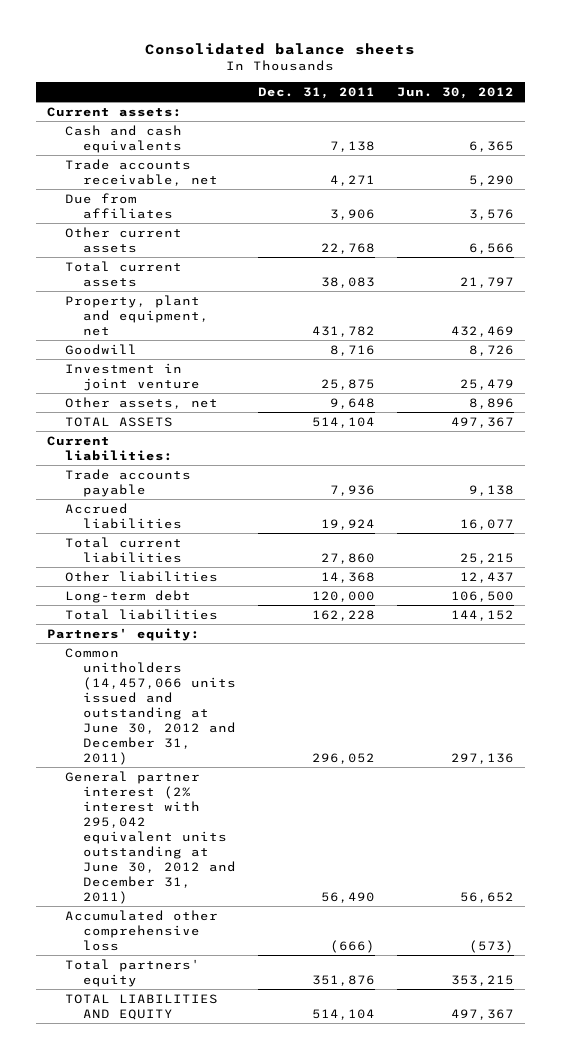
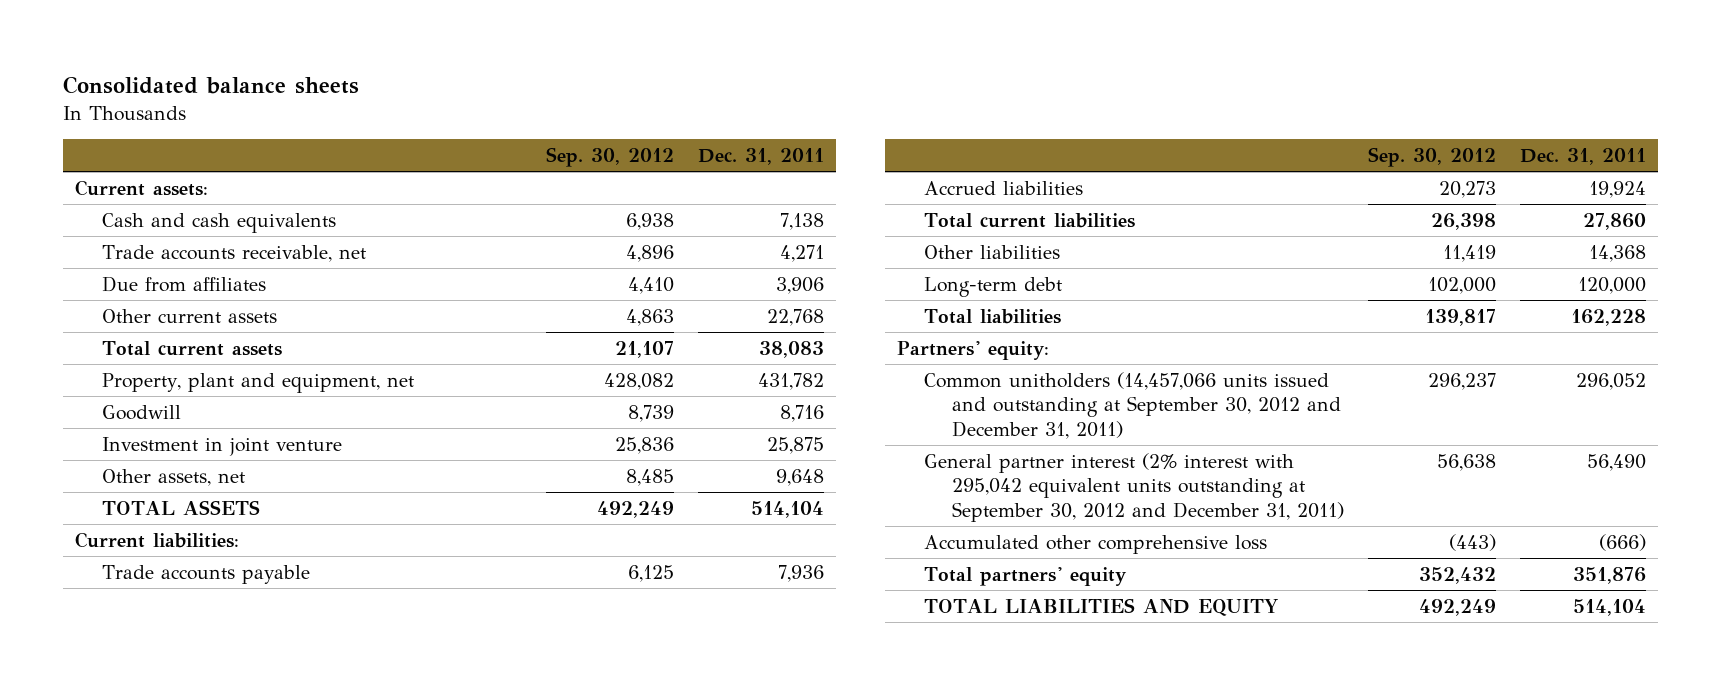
[396,86,514,99] Jun. 30, 2012 -> none
none -> [546,146,675,167] Sep. 30, 2012
[64,647,236,765] Common unitholders (14,457,066 units issued and outstanding at June 30, 2012 and December 31, 2011) -> [924,371,1342,439] Common unitholders (14,457,066 units issued and outstanding at September 30, 2012 and December 31, 2011)
[64,770,236,904] General partner interest (2% interest with 295,042 equivalent units outstanding at June 30, 2012 and December 31, 2011) -> [924,452,1345,522] General partner interest (2% interest with 295,042 equivalent units outstanding at September 30, 2012 and December 31, 2011)

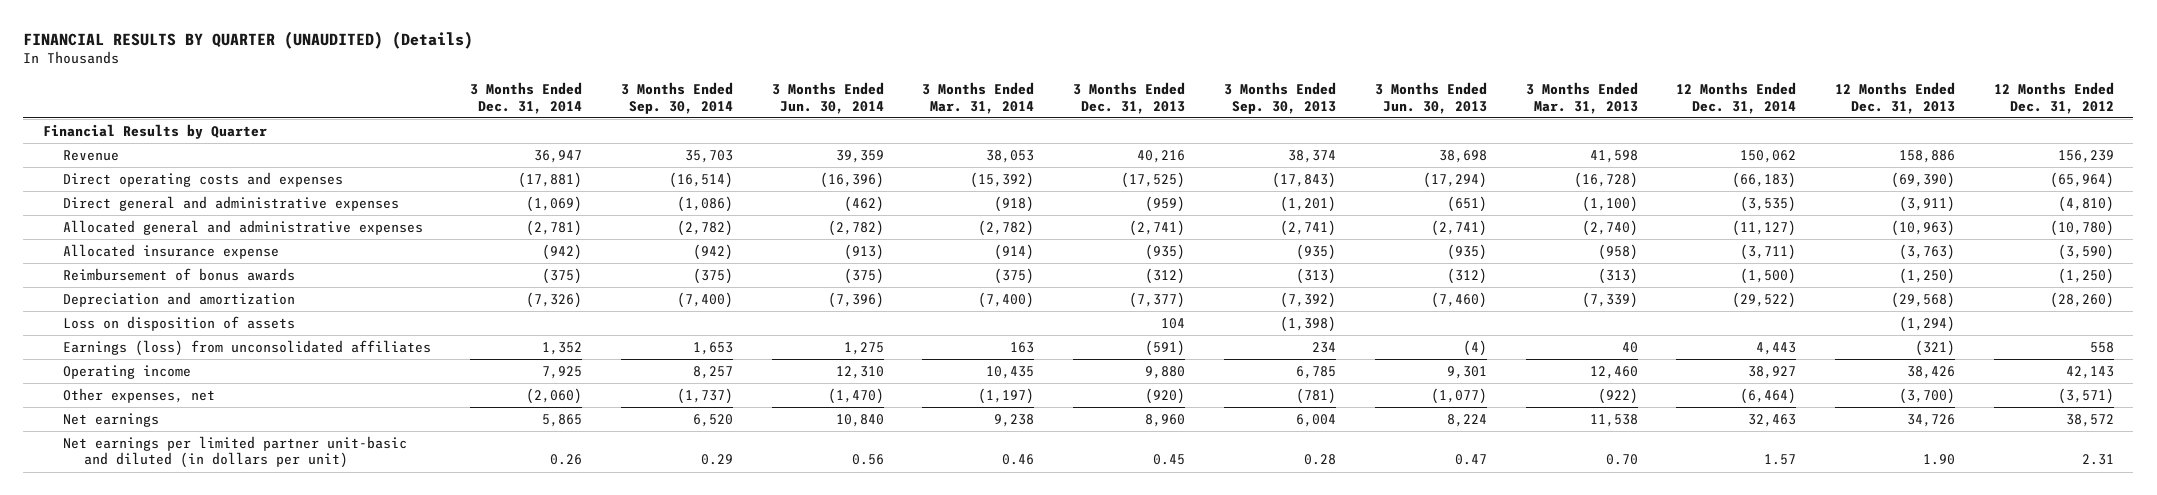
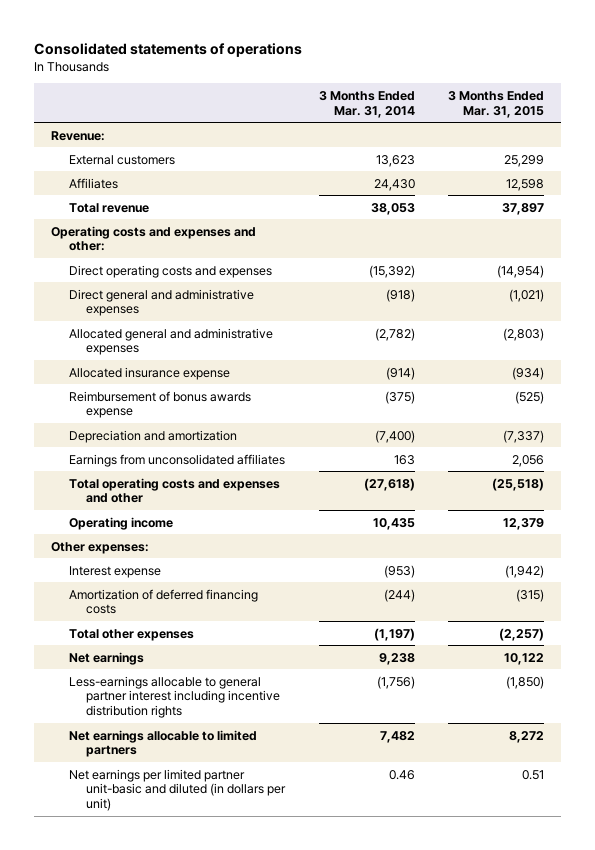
[23,30,474,49] FINANCIAL RESULTS BY QUARTER (UNAUDITED) (Details) -> [33,42,302,57] Consolidated statements of operations
[469,82,582,114] 3 Months Ended Dec. 31, 2014 -> none
[620,82,733,114] 3 Months Ended Sep. 30, 2014 -> none
[771,82,884,114] 3 Months Ended Jun. 30, 2014 -> none
[1073,82,1186,114] 3 Months Ended Dec. 31, 2013 -> none
[1223,82,1336,114] 3 Months Ended Sep. 30, 2013 -> none
[1374,82,1487,114] 3 Months Ended Jun. 30, 2013 -> none
[1525,82,1638,114] 3 Months Ended Mar. 31, 2013 -> none
[1676,82,1797,114] 12 Months Ended Dec. 31, 2014 -> none
[1835,82,1956,114] 12 Months Ended Dec. 31, 2013 -> none
[1993,82,2114,114] 12 Months Ended Dec. 31, 2012 -> none
none -> [448,91,545,118] 3 Months Ended Mar. 31, 2015
[42,124,267,140] Financial Results by Quarter -> none
none -> [50,130,105,141] Revenue:
none -> [68,154,175,165] External customers
none -> [68,177,118,189] Affiliates
[63,150,120,162] Revenue -> [68,202,149,213] Total revenue
none -> [50,225,256,252] Operating costs and expenses and other:
[63,268,296,282] Reimbursement of bonus awards -> [68,390,251,419] Reimbursement of bonus awards expense
[63,316,296,332] Loss on disposition of assets -> none
[63,340,432,357] Earnings (loss) from unconsolidated affiliates -> [68,453,285,467] Earnings from unconsolidated affiliates
none -> [68,477,280,504] Total operating costs and expenses and other
none -> [50,541,149,554] Other expenses:
none -> [68,565,161,578] Interest expense
none -> [68,588,258,615] Amortization of deferred financing costs
[63,388,216,404] Other expenses, net -> [68,628,194,641] Total other expenses
none -> [68,675,281,719] Less-earnings allocable to general partner interest including incentive distribution rights
none -> [68,729,257,758] Net earnings allocable to limited partners

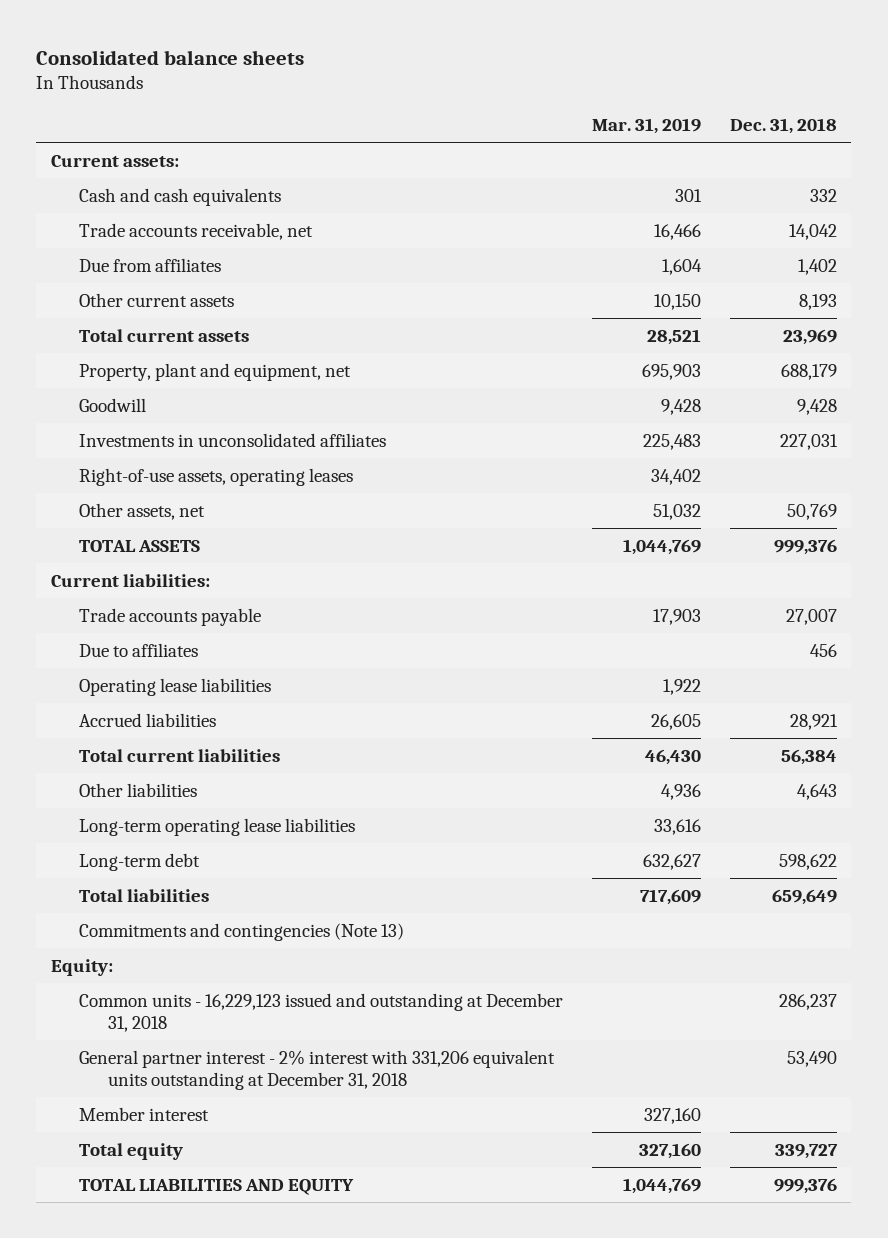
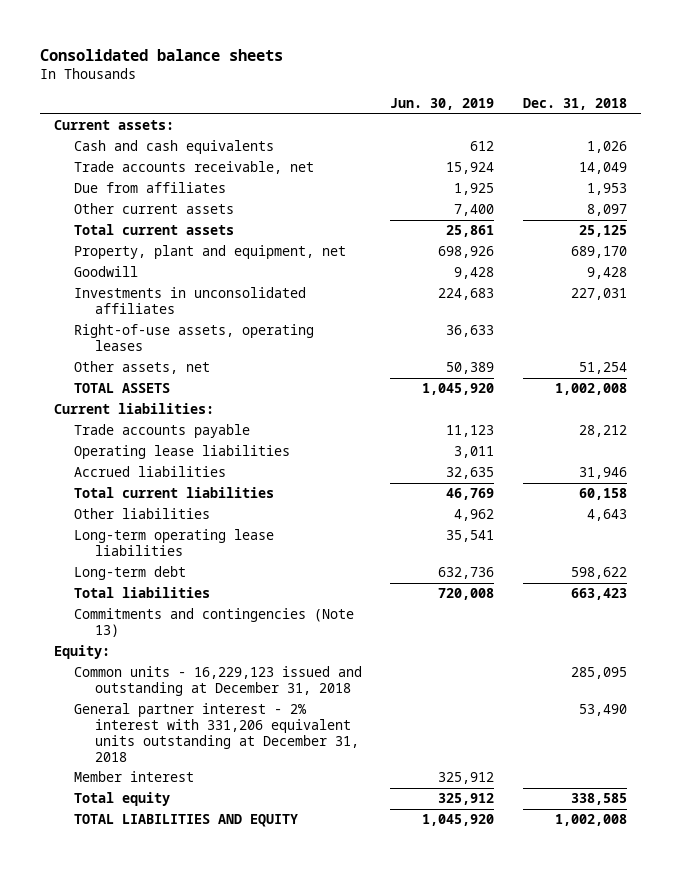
[592,118,702,135] Mar. 31, 2019 -> none
none -> [390,98,495,111] Jun. 30, 2019
[809,188,837,202] 332 -> [586,141,627,154] 1,026
[788,223,837,240] 14,042 -> [578,162,627,175] 14,049
[797,258,837,275] 1,402 -> [586,183,627,196] 1,953
[798,293,837,310] 8,193 -> [586,204,627,217] 8,097
[782,328,837,345] 23,969 -> [578,225,627,238] 25,125
[780,363,837,380] 688,179 -> [570,246,627,259] 689,170
[786,503,837,520] 50,769 -> [578,362,627,375] 51,254
[773,538,837,555] 999,376 -> [554,383,627,396] 1,002,008
[79,642,199,657] Due to affiliates -> none
[785,608,837,625] 27,007 -> [578,425,627,438] 28,212
[789,713,838,730] 28,921 -> [578,467,627,480] 31,946
[780,748,837,765] 56,384 -> [578,488,627,501] 60,158
[771,888,837,905] 659,649 -> [570,588,627,601] 663,423
[778,993,837,1010] 286,237 -> [570,667,627,680] 285,095
[774,1143,838,1159] 339,727 -> [570,793,627,806] 338,585
[773,1177,837,1194] 999,376 -> [554,814,627,827] 1,002,008

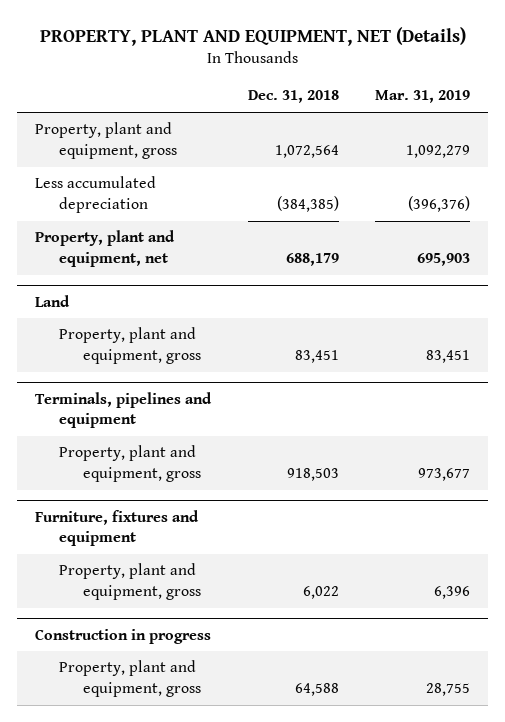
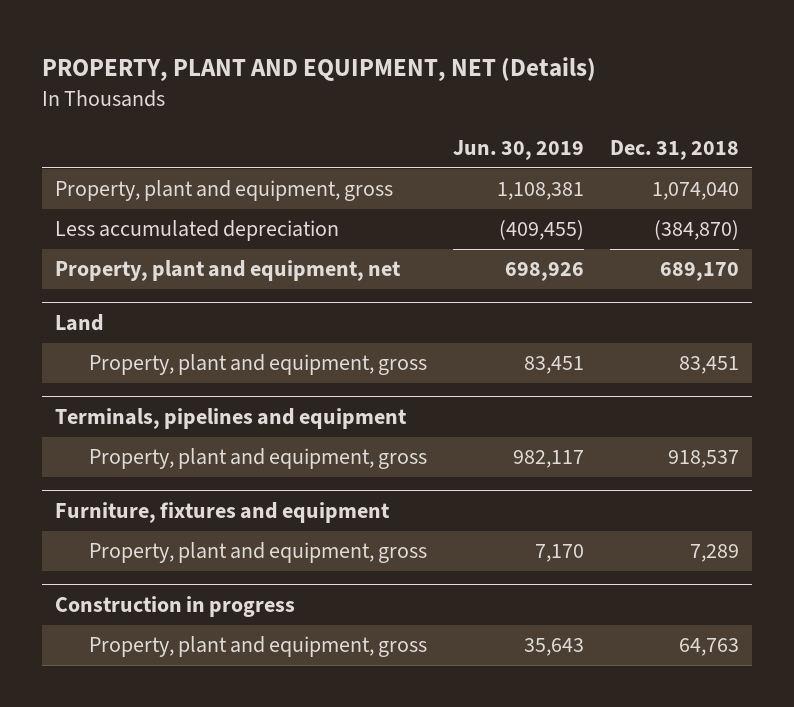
[375,90,471,104] Mar. 31, 2019 -> none
none -> [453,139,585,160] Jun. 30, 2019
[274,145,339,159] 1,072,564 -> [651,182,739,201] 1,074,040
[276,196,339,213] (384,385) -> [653,220,739,241] (384,870)
[285,253,339,267] 688,179 -> [659,262,739,282] 689,170
[286,468,339,482] 918,503 -> [667,450,739,469] 918,537
[302,586,339,600] 6,022 -> [689,544,739,563] 7,289
[294,683,339,697] 64,588 -> [678,638,739,657] 64,763

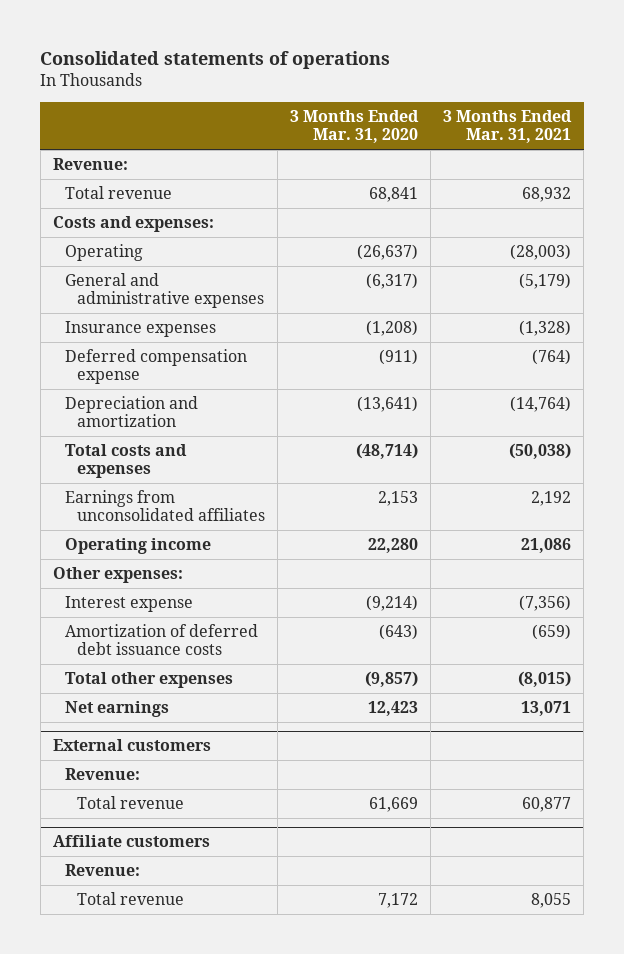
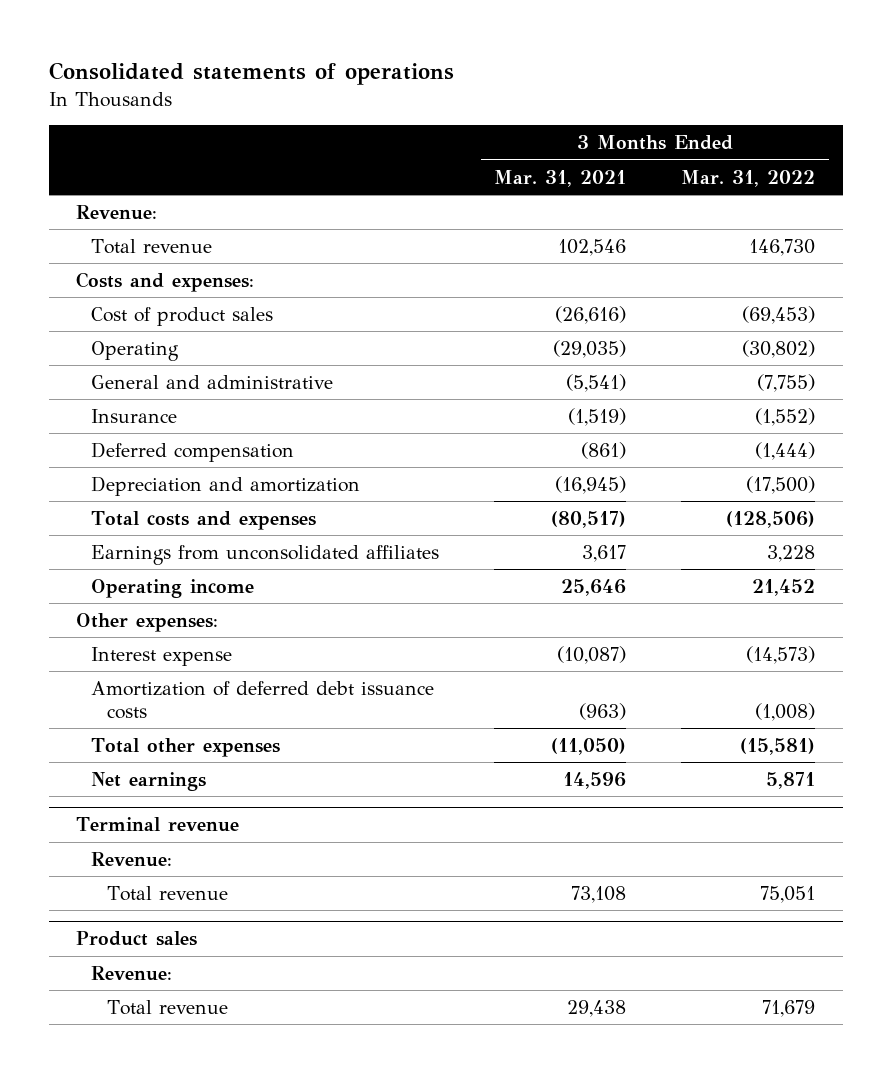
[290,110,420,144] 3 Months Ended Mar. 31, 2020 -> none
none -> [681,169,816,187] Mar. 31, 2022
[522,187,572,203] 68,932 -> [558,239,627,257] 102,546
none -> [91,307,274,327] Cost of product sales
[510,244,572,261] (28,003) -> [553,340,627,359] (29,035)
[65,273,265,309] General and administrative expenses -> [91,375,334,390] General and administrative
[519,273,572,290] (5,179) -> [566,374,627,393] (5,541)
[65,321,217,338] Insurance expenses -> [91,409,178,424] Insurance
[519,320,572,337] (1,328) -> [568,408,627,427] (1,519)
[65,349,248,385] Deferred compensation expense -> [91,442,295,463] Deferred compensation
[532,349,572,366] (764) -> [581,442,627,460] (861)
[510,396,572,413] (14,764) -> [555,476,627,495] (16,945)
[509,443,572,460] (50,038) -> [551,511,627,529] (80,517)
[531,491,572,507] 2,192 -> [582,545,627,563] 3,617
[521,538,572,554] 21,086 -> [561,579,627,597] 25,646
[52,739,211,752] External customers -> none
[519,595,572,612] (7,356) -> [557,646,627,665] (10,087)
[532,624,572,641] (659) -> [579,702,627,720] (963)
[518,671,572,688] (8,015) -> [551,738,627,756] (11,050)
[521,701,572,717] 13,071 -> [563,772,627,790] 14,596
none -> [76,817,240,833] Terminal revenue
[52,835,210,848] Affiliate customers -> none
[522,797,572,813] 60,877 -> [571,886,627,904] 73,108
none -> [76,931,198,947] Product sales
[531,893,572,909] 8,055 -> [567,1000,627,1018] 29,438

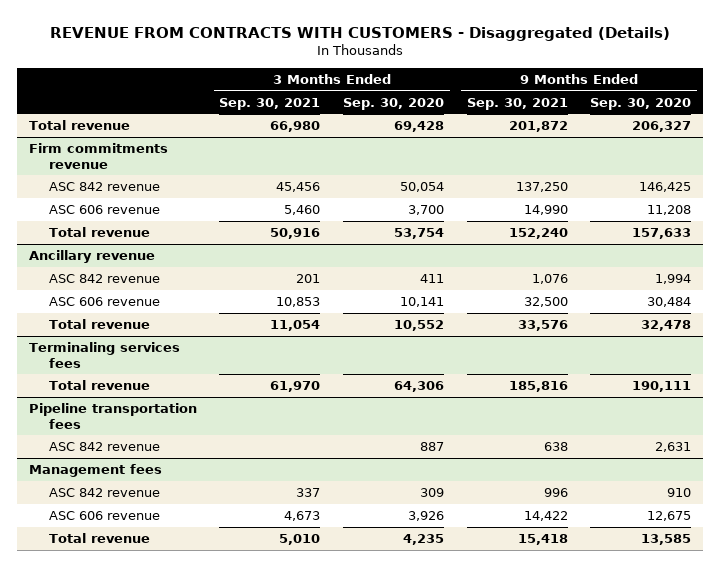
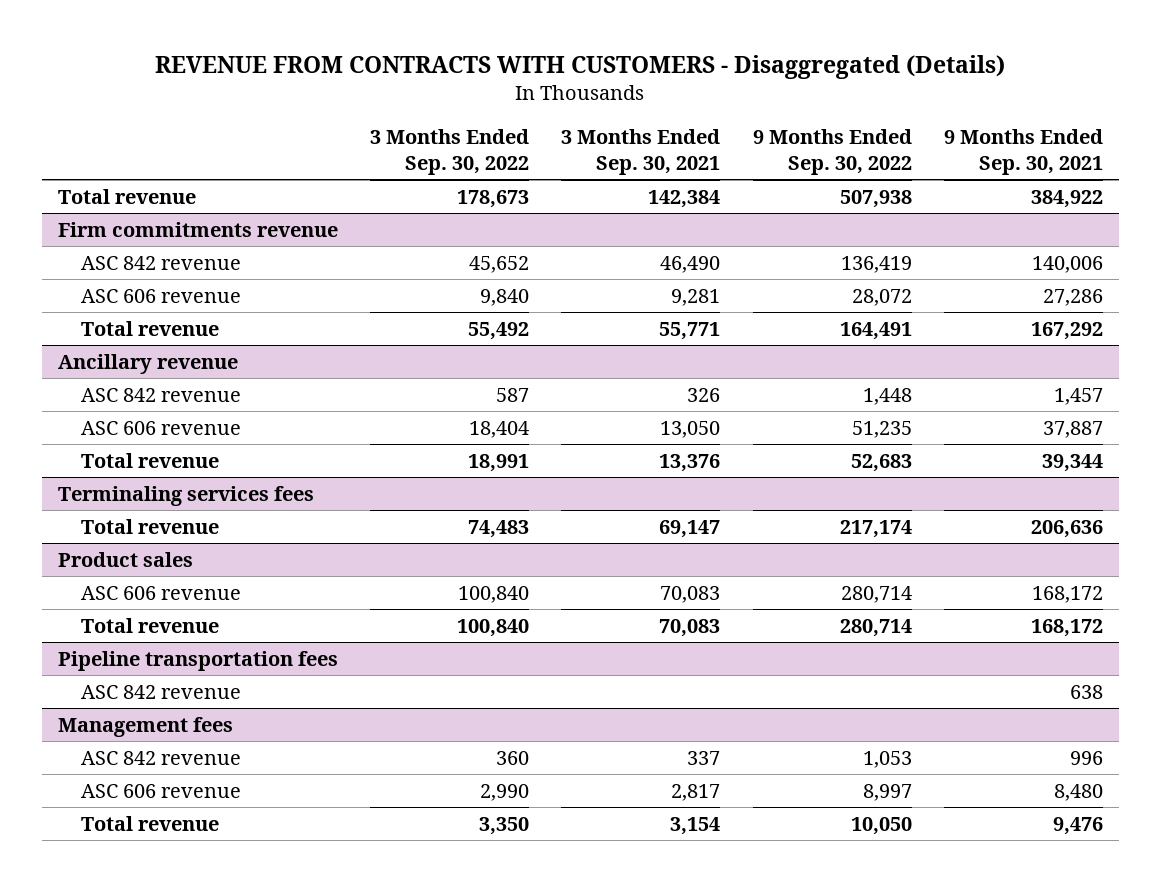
[342,97,444,110] Sep. 30, 2020 -> none
[590,97,692,110] Sep. 30, 2020 -> none
none -> [370,128,530,175] 3 Months Ended Sep. 30, 2022
none -> [752,128,912,175] 9 Months Ended Sep. 30, 2022
[270,121,321,133] 66,980 -> [648,189,721,208] 142,384
[508,121,568,133] 201,872 -> [1030,189,1103,208] 384,922
[276,182,321,193] 45,456 -> [660,255,721,273] 46,490
[515,182,568,193] 137,250 -> [1031,255,1103,273] 140,006
[284,205,321,216] 5,460 -> [671,288,721,306] 9,281
[523,205,568,216] 14,990 -> [1042,288,1103,306] 27,286
[270,228,321,240] 50,916 -> [659,321,721,340] 55,771
[508,228,568,240] 152,240 -> [1030,321,1103,340] 167,292
[296,274,321,284] 201 -> [687,387,721,402] 326
[531,274,568,285] 1,076 -> [1053,387,1103,405] 1,457
[276,297,321,308] 10,853 -> [660,420,721,438] 13,050
[523,297,568,308] 32,500 -> [1042,420,1103,438] 37,887
[270,320,321,332] 11,054 -> [659,453,721,472] 13,376
[517,320,568,332] 33,576 -> [1041,453,1103,472] 39,344
[270,381,321,393] 61,970 -> [659,519,721,538] 69,147
[508,381,568,393] 185,816 -> [1030,519,1103,538] 206,636
none -> [57,551,193,567] Product sales
none -> [81,585,242,600] ASC 606 revenue
none -> [81,617,220,633] Total revenue
[284,511,321,522] 4,673 -> [671,783,721,801] 2,817
[523,511,568,522] 14,422 -> [1053,783,1103,801] 8,480
[279,534,321,546] 5,010 -> [670,816,721,835] 3,154
[517,534,568,546] 15,418 -> [1052,816,1103,835] 9,476

